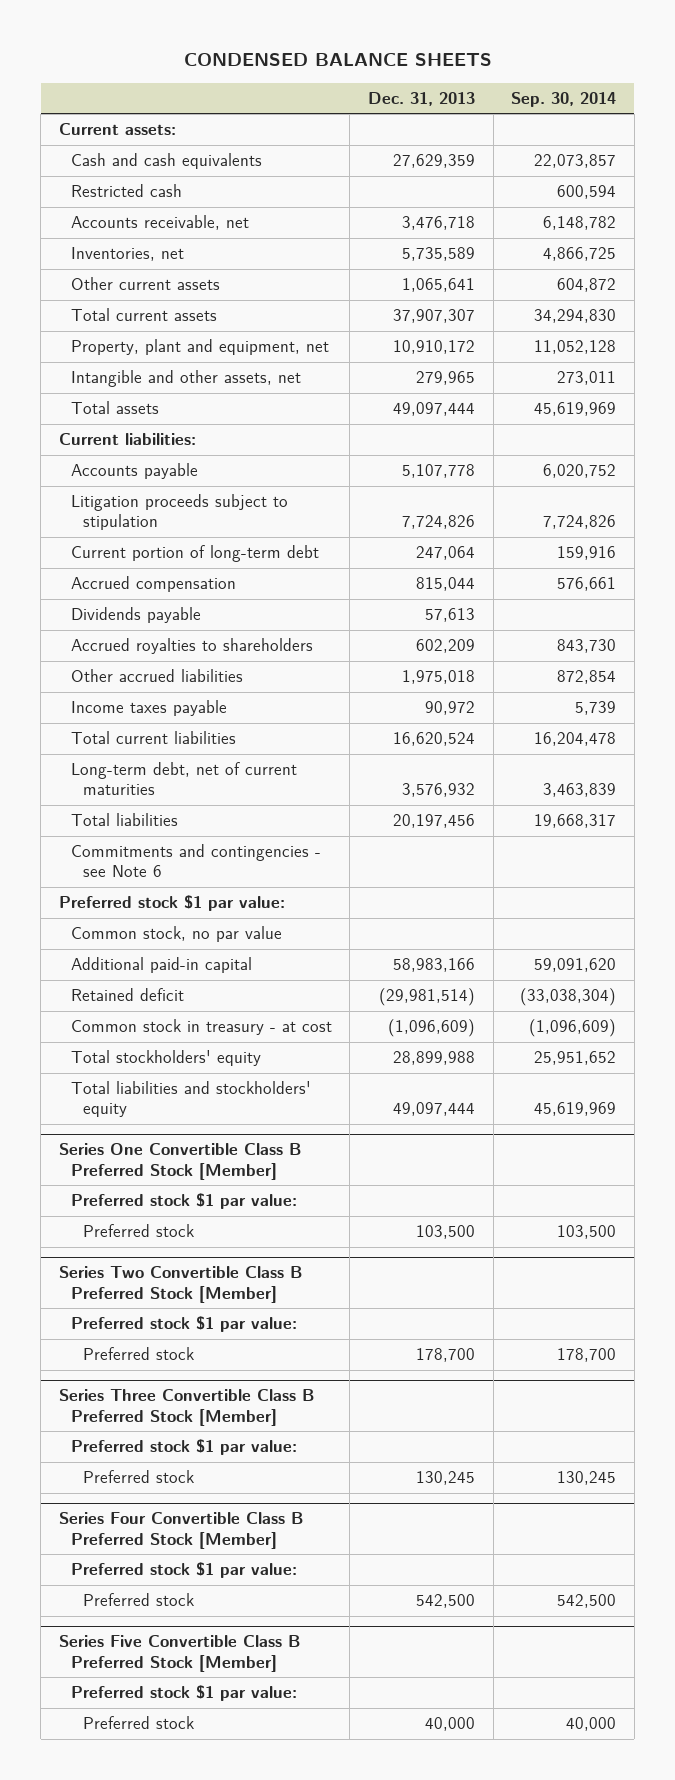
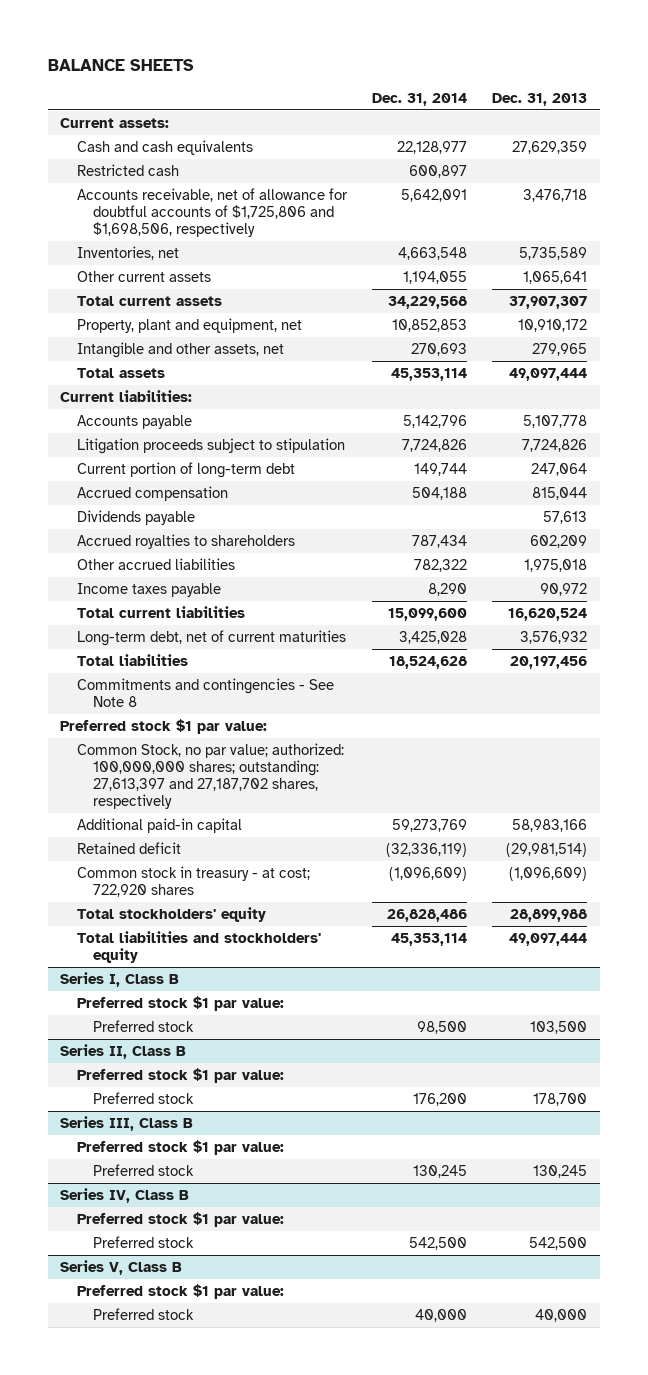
[183,53,492,67] CONDENSED BALANCE SHEETS -> [47,58,194,71] BALANCE SHEETS
[511,91,617,107] Sep. 30, 2014 -> none
none -> [372,92,468,106] Dec. 31, 2014
[70,215,249,231] Accounts receivable, net -> [76,188,348,238] Accounts receivable, net of allowance for doubtful accounts of $1,725,806 and $1,698,506, respectively
[70,844,321,878] Commitments and contingencies - see Note 6 -> [76,678,334,708] Commitments and contingencies - See Note 8
[70,926,282,943] Common stock, no par value -> [76,743,344,810] Common Stock, no par value; authorized: 100,000,000 shares; outstanding: 27,613,397 and 27,187,702 shares, respectively
[70,1019,332,1036] Common stock in treasury - at cost -> [76,866,310,898] Common stock in treasury - at cost; 722,920 shares
[58,1143,301,1180] Series One Convertible Class B Preferred Stock [Member] -> none
none -> [60,972,180,988] Series I, Class B
[58,1266,302,1303] Series Two Convertible Class B Preferred Stock [Member] -> none
none -> [60,1044,187,1060] Series II, Class B
[58,1389,314,1426] Series Three Convertible Class B Preferred Stock [Member] -> none
none -> [60,1116,194,1132] Series III, Class B
[58,1512,303,1549] Series Four Convertible Class B Preferred Stock [Member] -> none
none -> [60,1188,190,1204] Series IV, Class B
[58,1635,300,1672] Series Five Convertible Class B Preferred Stock [Member] -> none
none -> [60,1260,183,1276] Series V, Class B

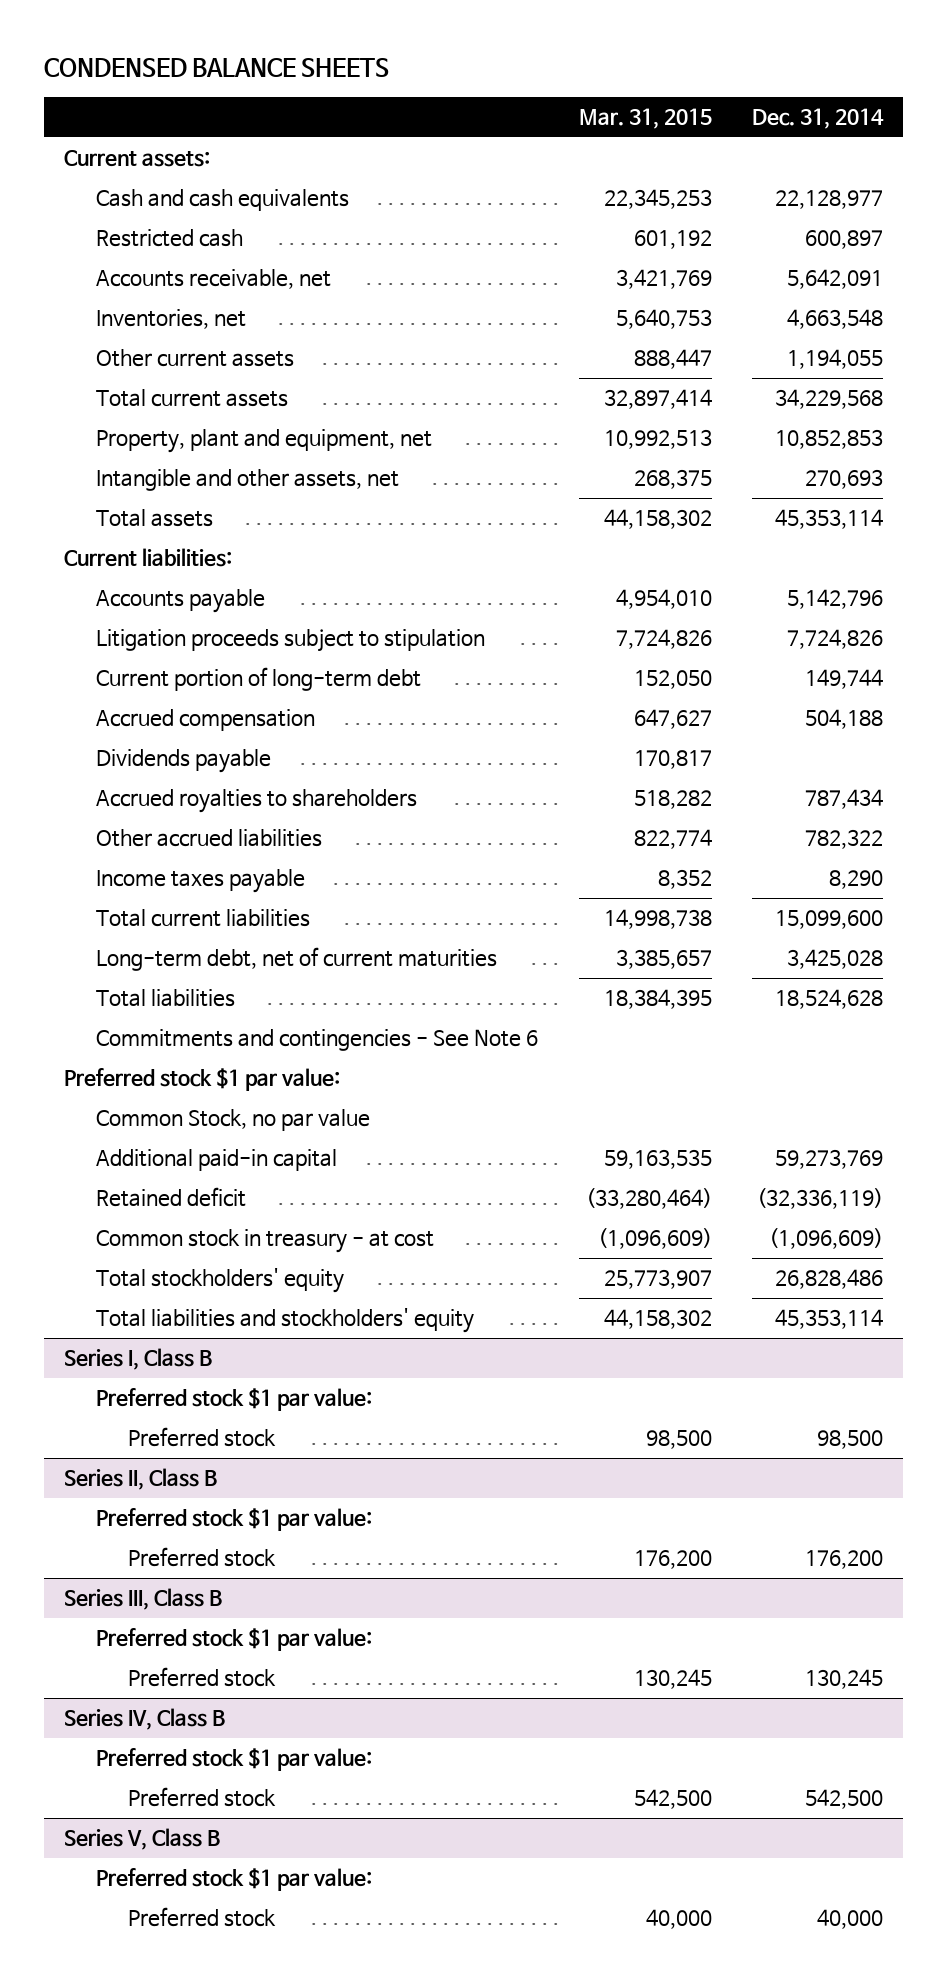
[47,58,194,71] BALANCE SHEETS -> [44,58,390,78] CONDENSED BALANCE SHEETS
[492,92,588,106] Dec. 31, 2013 -> none
none -> [578,108,712,130] Mar. 31, 2015
[76,188,348,238] Accounts receivable, net of allowance for doubtful accounts of $1,725,806 and $1,698,506, respectively -> [96,269,332,290] Accounts receivable, net
[76,678,334,708] Commitments and contingencies - See Note 8 -> [96,1029,539,1052] Commitments and contingencies - See Note 6
[76,743,344,810] Common Stock, no par value; authorized: 100,000,000 shares; outstanding: 27,613,397 and 27,187,702 shares, respectively -> [96,1109,371,1132] Common Stock, no par value
[76,866,310,898] Common stock in treasury - at cost; 722,920 shares -> [96,1229,435,1254] Common stock in treasury - at cost

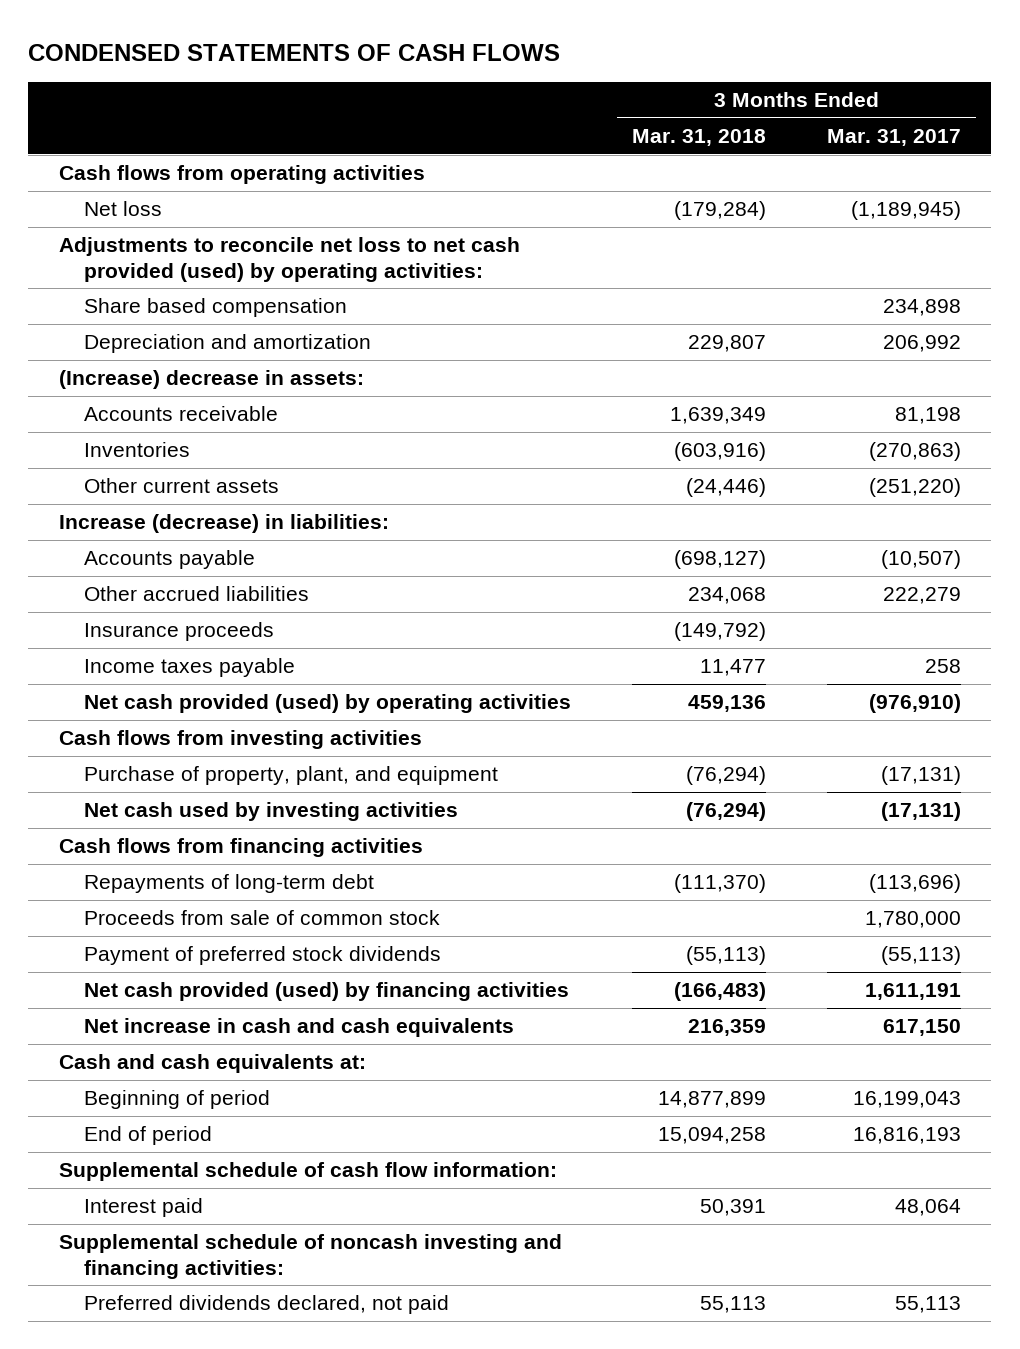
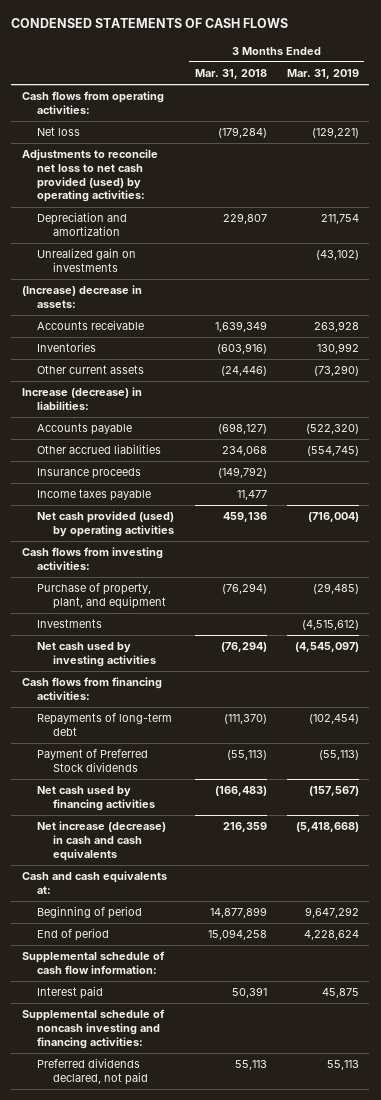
[827,128,962,146] Mar. 31, 2017 -> none
none -> [286,69,359,80] Mar. 31, 2019
[58,165,425,185] Cash flows from operating activities -> [21,91,164,114] Cash flows from operating activities:
[84,298,348,318] Share based compensation -> none
none -> [37,248,137,272] Unrealized gain on investments
[58,730,422,750] Cash flows from investing activities -> [21,547,163,570] Cash flows from investing activities:
none -> [37,619,103,629] Investments
[58,838,423,858] Cash flows from financing activities -> [21,677,162,700] Cash flows from financing activities:
[84,910,441,926] Proceeds from sale of common stock -> none
[84,946,442,966] Payment of preferred stock dividends -> [37,749,149,772] Payment of Preferred Stock dividends
[84,982,570,1002] Net cash provided (used) by financing activities -> [37,786,155,811] Net cash used by financing activities
[84,1018,515,1038] Net increase in cash and cash equivalents -> [37,821,167,861] Net increase (decrease) in cash and cash equivalents

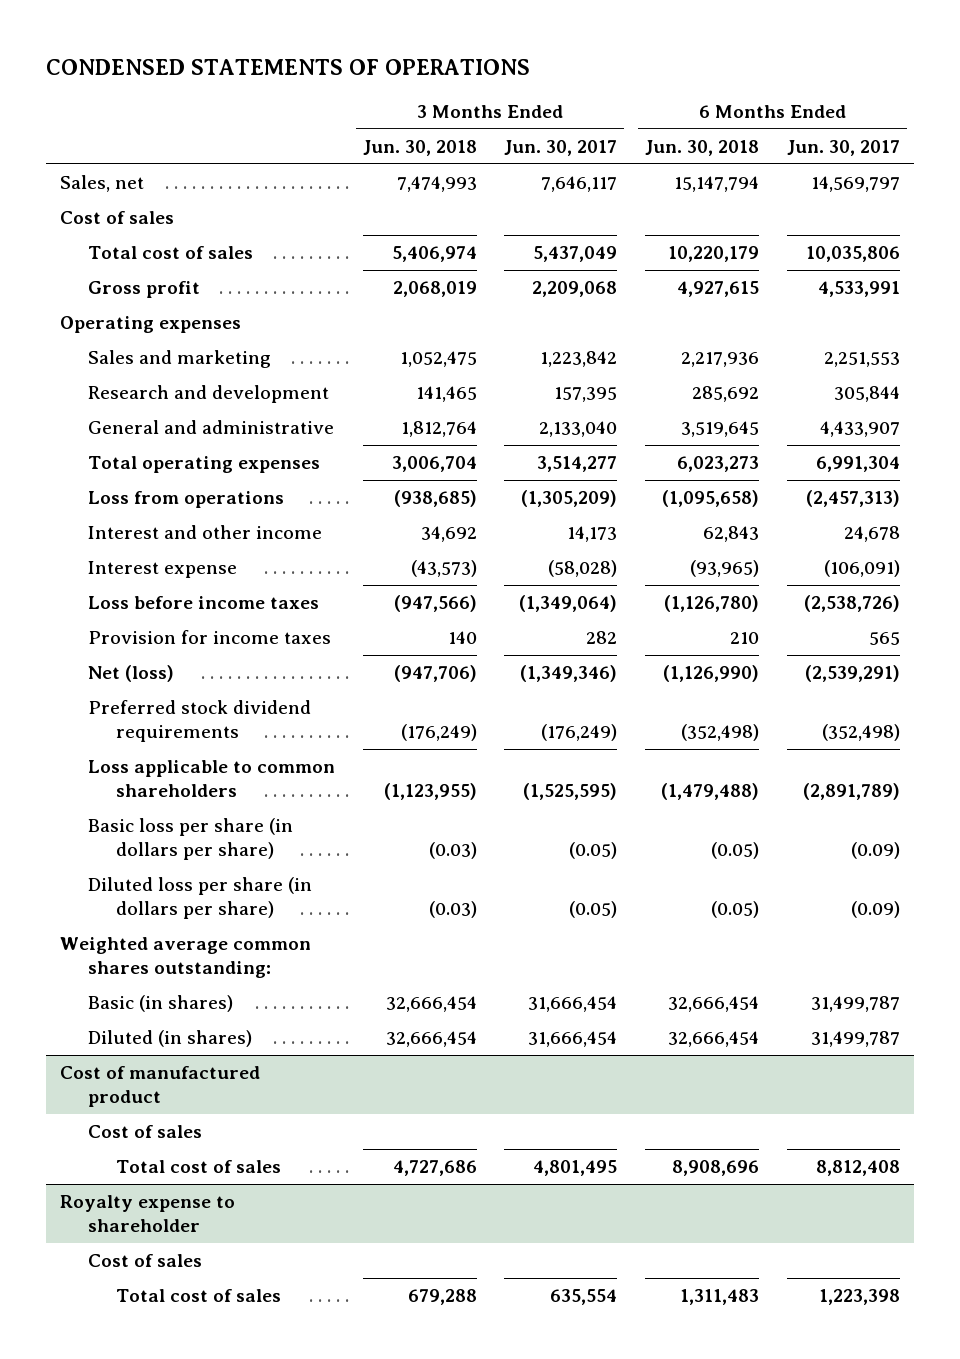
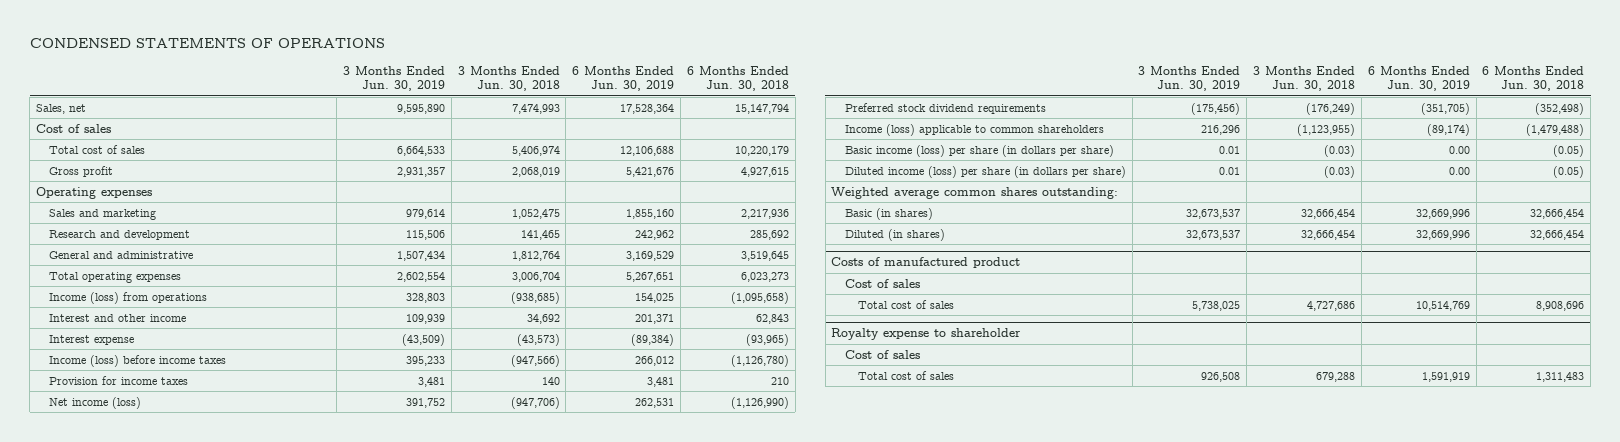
[504,139,618,156] Jun. 30, 2017 -> none
[786,139,900,156] Jun. 30, 2017 -> none
none -> [342,65,445,92] 3 Months Ended Jun. 30, 2019
none -> [572,65,675,92] 6 Months Ended Jun. 30, 2019
[87,490,284,508] Loss from operations -> [49,291,208,304] Income (loss) from operations
[87,595,319,609] Loss before income taxes -> [49,354,227,367] Income (loss) before income taxes
[87,664,174,682] Net (loss) -> [49,396,142,409] Net income (loss)
[87,759,335,798] Loss applicable to common shareholders -> [844,123,1104,136] Income (loss) applicable to common shareholders
[87,817,293,861] Basic loss per share (in dollars per share) -> [844,144,1114,157] Basic income (loss) per share (in dollars per share)
[87,876,312,920] Diluted loss per share (in dollars per share) -> [844,165,1126,178] Diluted income (loss) per share (in dollars per share)
[59,1065,260,1108] Cost of manufactured product -> [831,256,1021,268] Costs of manufactured product

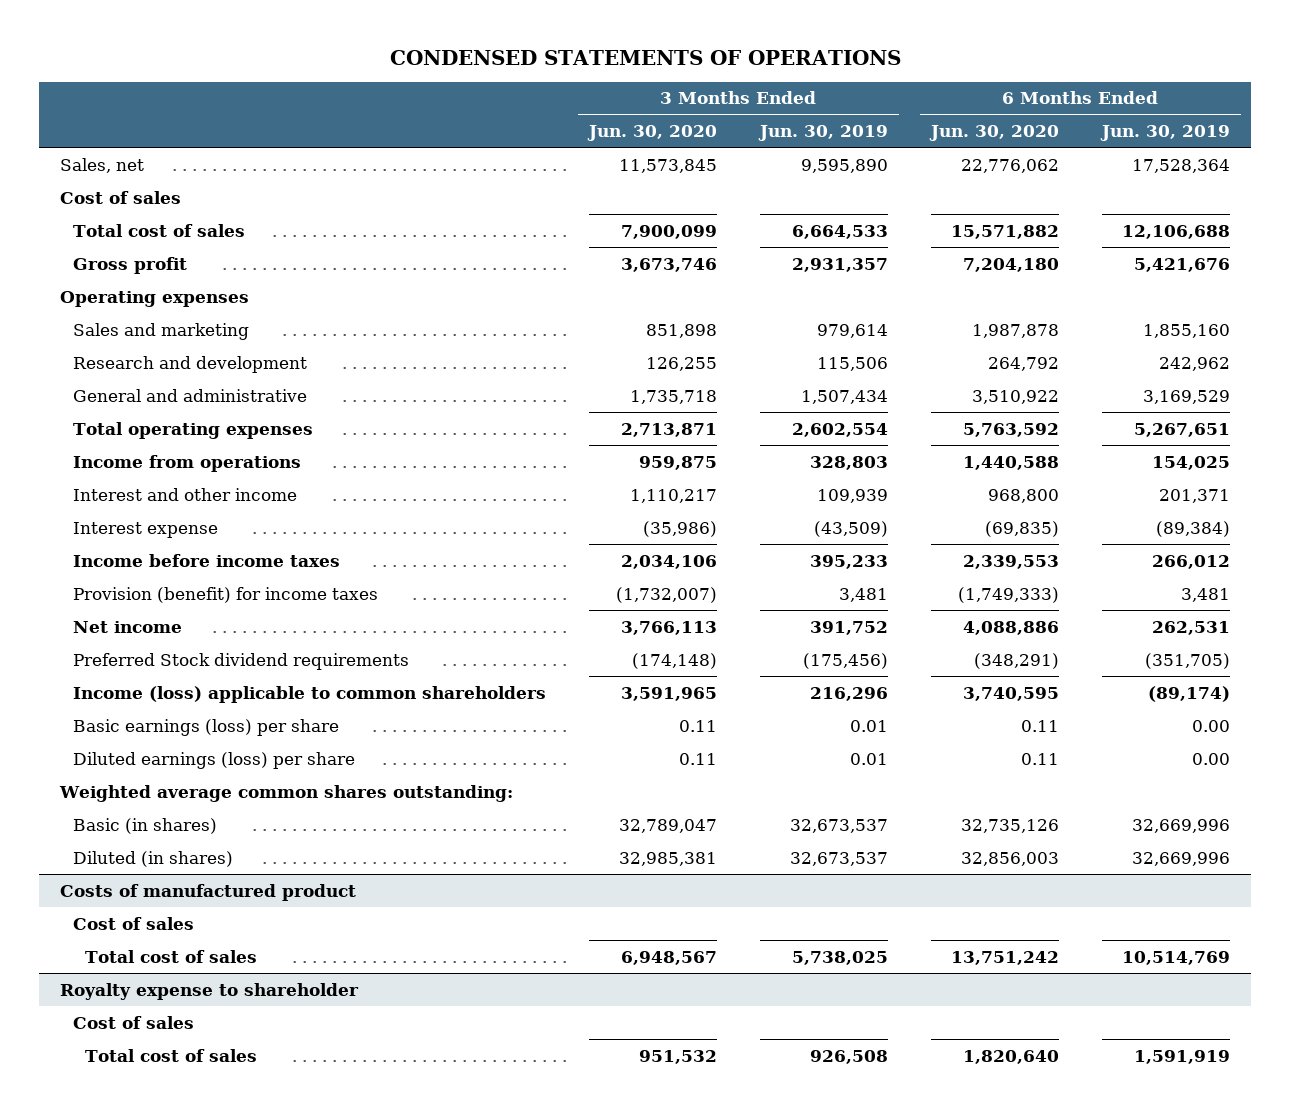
[457,65,560,92] 3 Months Ended Jun. 30, 2018 -> none
[686,65,789,92] 6 Months Ended Jun. 30, 2018 -> none
none -> [586,124,717,141] Jun. 30, 2020
none -> [928,124,1059,141] Jun. 30, 2020
[49,291,208,304] Income (loss) from operations -> [72,454,301,472] Income from operations
[49,354,227,367] Income (loss) before income taxes -> [72,553,340,567] Income before income taxes
[49,375,189,385] Provision for income taxes -> [72,586,378,603] Provision (benefit) for income taxes
[49,396,142,409] Net income (loss) -> [72,620,182,633] Net income
[844,102,1046,114] Preferred stock dividend requirements -> [72,652,409,670] Preferred Stock dividend requirements
[844,144,1114,157] Basic income (loss) per share (in dollars per share) -> [72,718,339,736] Basic earnings (loss) per share
[844,165,1126,178] Diluted income (loss) per share (in dollars per share) -> [72,751,355,769] Diluted earnings (loss) per share

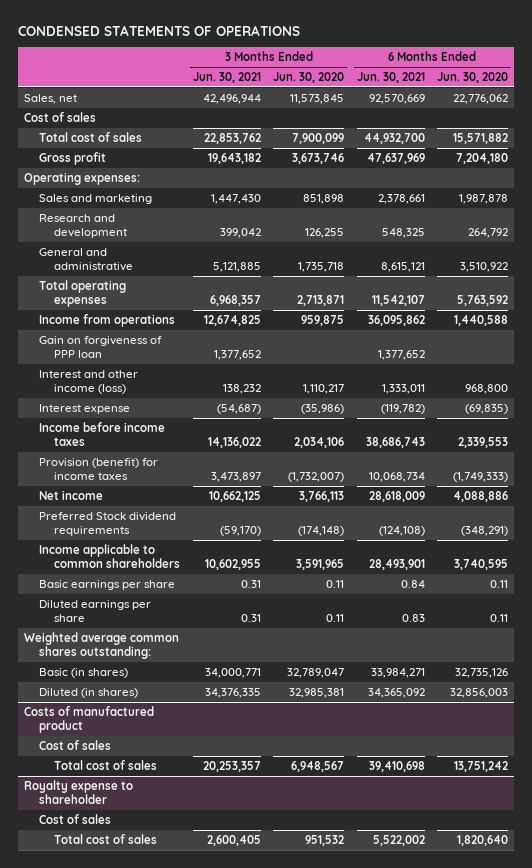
[757,124,888,141] Jun. 30, 2019 -> none
[1099,124,1230,141] Jun. 30, 2019 -> none
none -> [192,72,261,84] Jun. 30, 2021
none -> [356,72,425,84] Jun. 30, 2021
[60,290,250,307] Operating expenses -> [24,171,141,185] Operating expenses:
none -> [39,335,163,358] Gain on forgiveness of PPP loan
[72,487,297,501] Interest and other income -> [39,369,139,394] Interest and other income (loss)
[72,685,546,703] Income (loss) applicable to common shareholders -> [39,543,181,568] Income applicable to common shareholders
[72,718,339,736] Basic earnings (loss) per share -> [39,579,176,590] Basic earnings per share
[72,751,355,769] Diluted earnings (loss) per share -> [39,599,152,622] Diluted earnings per share

